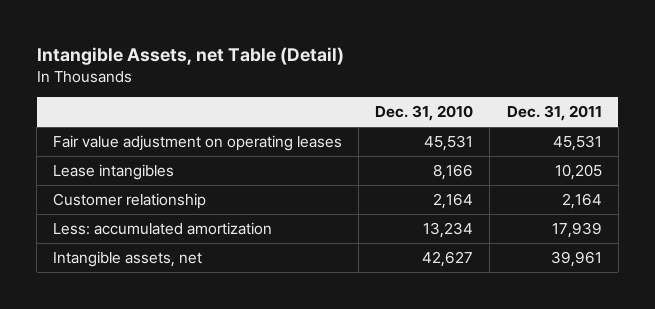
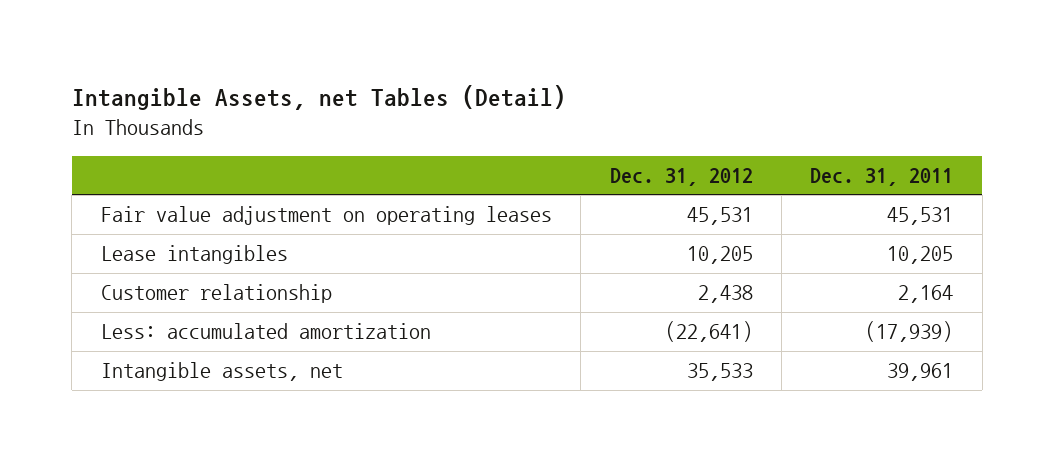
[36,46,344,65] Intangible Assets, net Table (Detail) -> [71,85,566,111] Intangible Assets, net Tables (Detail)
[375,105,474,122] Dec. 31, 2010 -> none
none -> [609,167,753,186] Dec. 31, 2012
[551,221,602,238] 17,939 -> [865,321,954,343] (17,939)

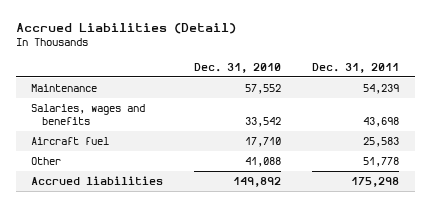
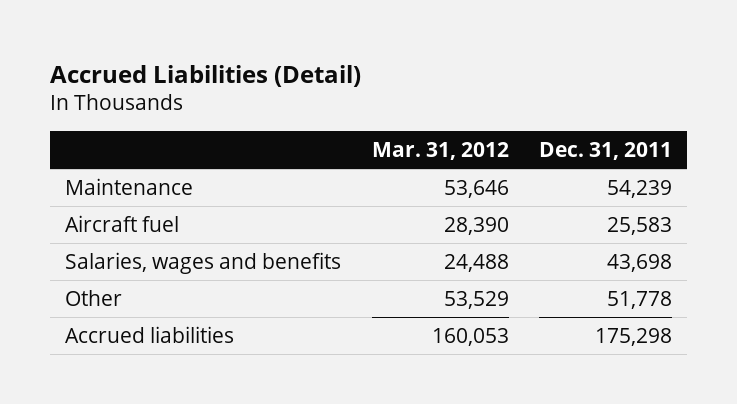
[194,62,282,73] Dec. 31, 2010 -> none
none -> [371,142,509,161] Mar. 31, 2012
[31,103,146,126] Salaries, wages and benefits -> [65,251,342,274] Salaries, wages and benefits

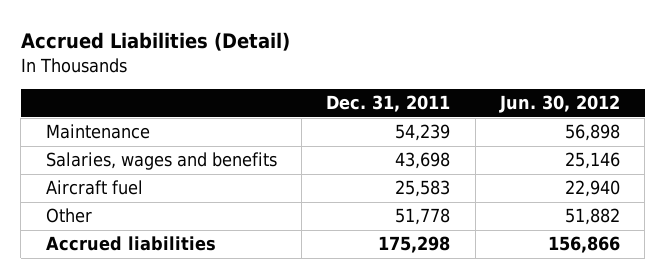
[371,142,509,161] Mar. 31, 2012 -> none
none -> [499,95,621,114] Jun. 30, 2012
[65,214,180,232] Aircraft fuel -> [45,180,143,196] Aircraft fuel

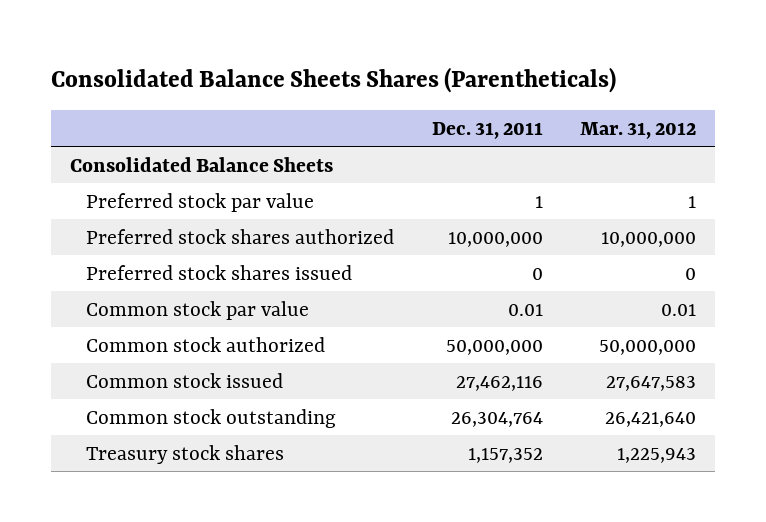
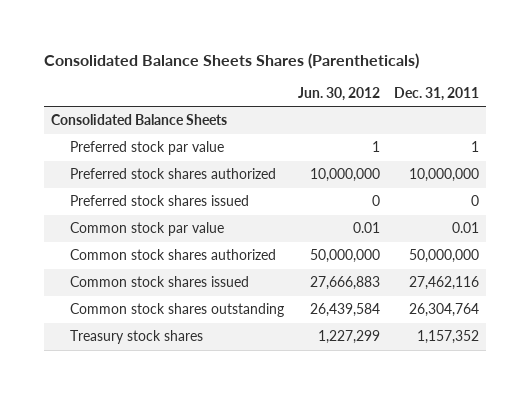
[580,121,697,139] Mar. 31, 2012 -> none
none -> [298,86,381,101] Jun. 30, 2012
[86,336,326,352] Common stock authorized -> [70,249,277,261] Common stock shares authorized
[86,372,284,388] Common stock issued -> [70,276,250,288] Common stock shares issued
[86,408,337,428] Common stock outstanding -> [70,303,285,318] Common stock shares outstanding

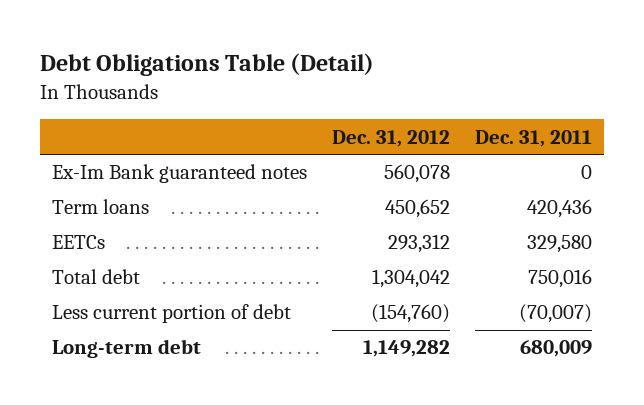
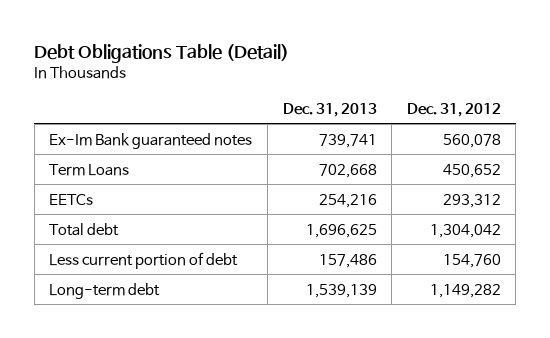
[474,129,592,147] Dec. 31, 2011 -> none
none -> [282,102,377,117] Dec. 31, 2013
[52,199,150,215] Term loans -> [49,163,130,176] Term Loans
[370,304,450,324] (154,760) -> [442,253,501,268] 154,760

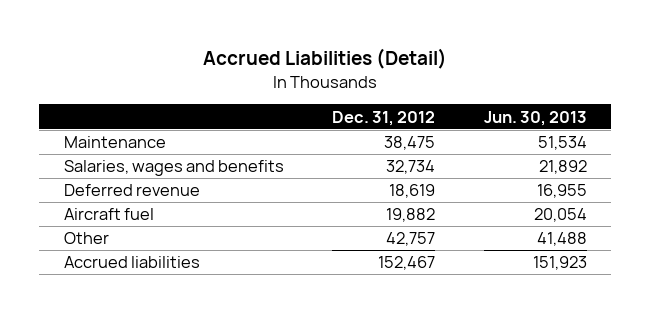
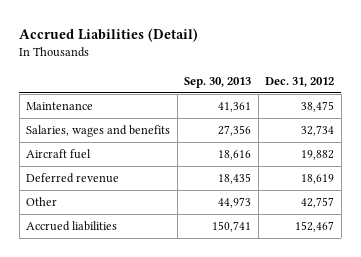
[483,110,587,126] Jun. 30, 2013 -> none
none -> [184,76,252,88] Sep. 30, 2013
[63,184,200,197] Deferred revenue -> [26,173,120,184] Deferred revenue

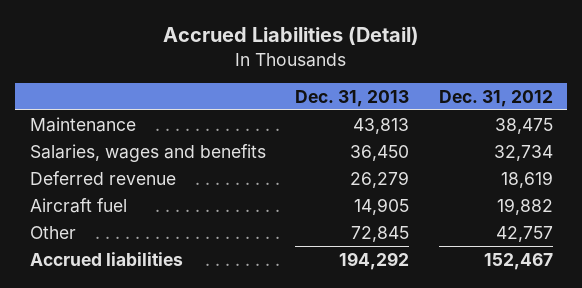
[184,76,252,88] Sep. 30, 2013 -> none
none -> [295,89,410,107] Dec. 31, 2013
[26,149,92,160] Aircraft fuel -> [29,197,127,213] Aircraft fuel

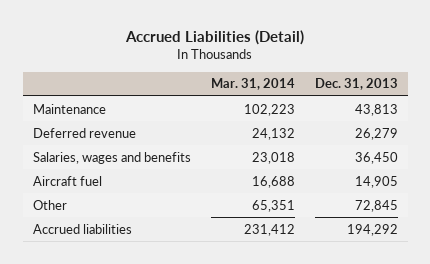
[438,89,553,107] Dec. 31, 2012 -> none
none -> [210,78,295,91] Mar. 31, 2014
[29,143,266,162] Salaries, wages and benefits -> [32,151,191,164] Salaries, wages and benefits

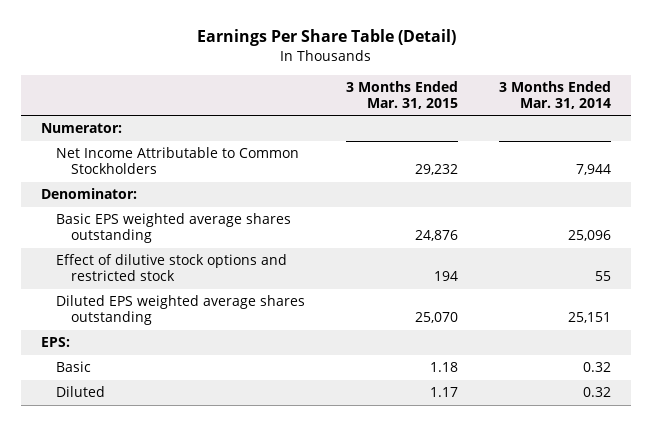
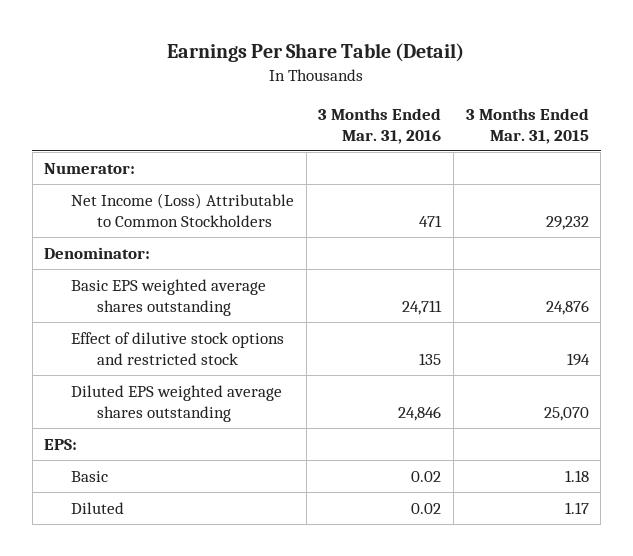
[498,80,611,109] 3 Months Ended Mar. 31, 2014 -> none
none -> [318,107,442,144] 3 Months Ended Mar. 31, 2016
[56,147,300,175] Net Income Attributable to Common Stockholders -> [70,192,294,227] Net Income (Loss) Attributable to Common Stockholders

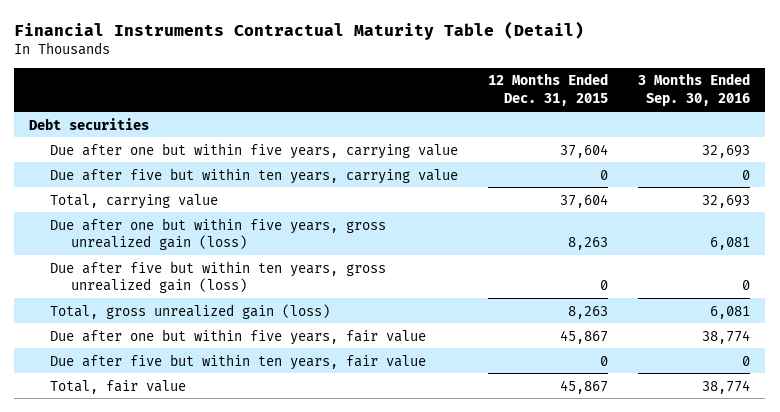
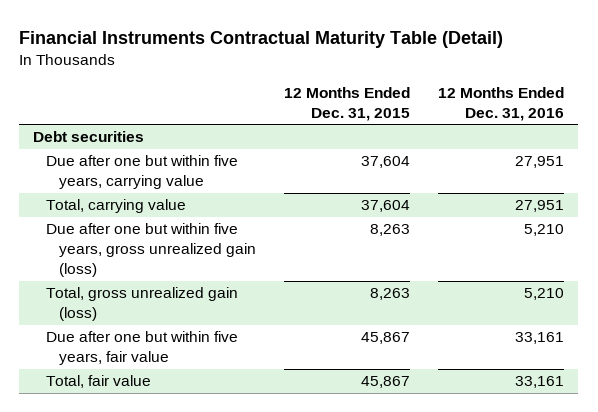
[638,73,751,107] 3 Months Ended Sep. 30, 2016 -> none
none -> [438,86,565,121] 12 Months Ended Dec. 31, 2016
[50,167,459,184] Due after five but within ten years, carrying value -> none
[50,260,387,294] Due after five but within ten years, gross unrealized gain (loss) -> none
[50,353,427,370] Due after five but within ten years, fair value -> none

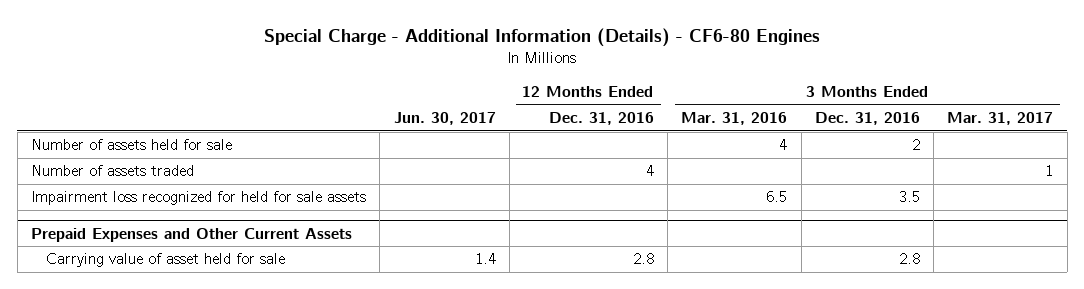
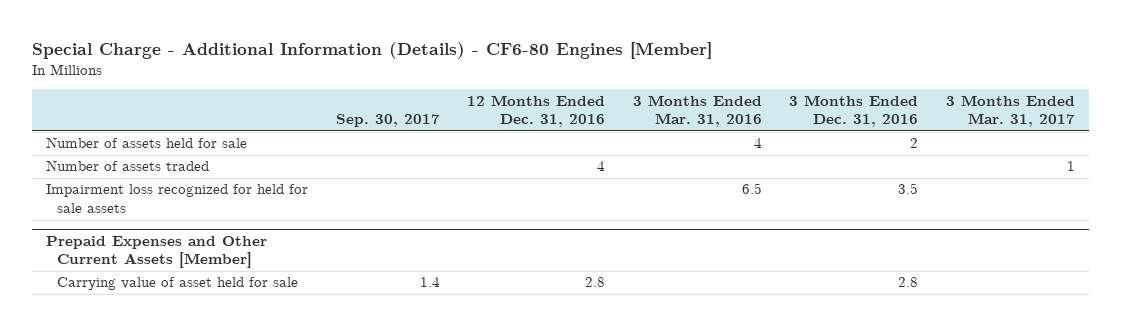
[264,27,821,47] Special Charge - Additional Information (Details) - CF6-80 Engines -> [32,42,713,60] Special Charge - Additional Information (Details) - CF6-80 Engines [Member]
[393,112,496,126] Jun. 30, 2017 -> none
none -> [335,114,440,128] Sep. 30, 2017
[31,227,353,242] Prepaid Expenses and Other Current Assets -> [46,235,268,269] Prepaid Expenses and Other Current Assets [Member]

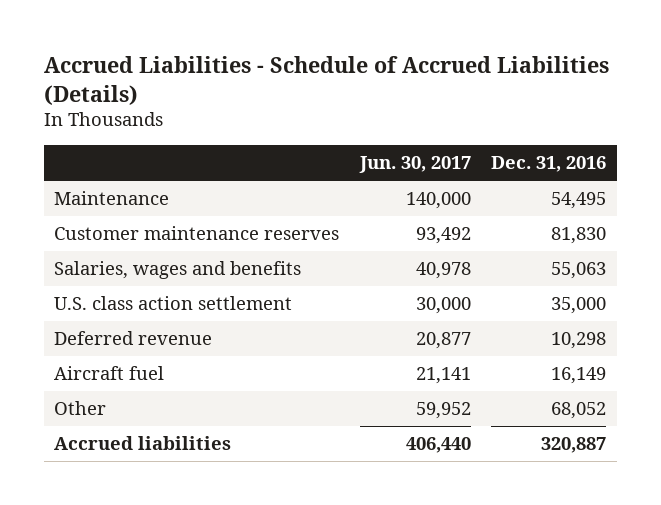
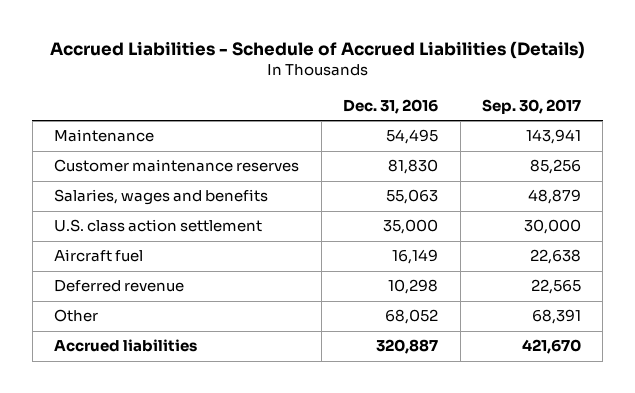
[358,156,471,174] Jun. 30, 2017 -> none
none -> [481,98,581,114] Sep. 30, 2017
[54,331,213,346] Deferred revenue -> [54,280,185,293] Deferred revenue

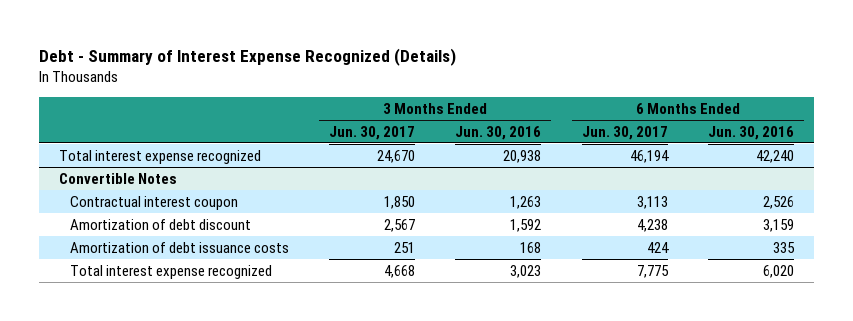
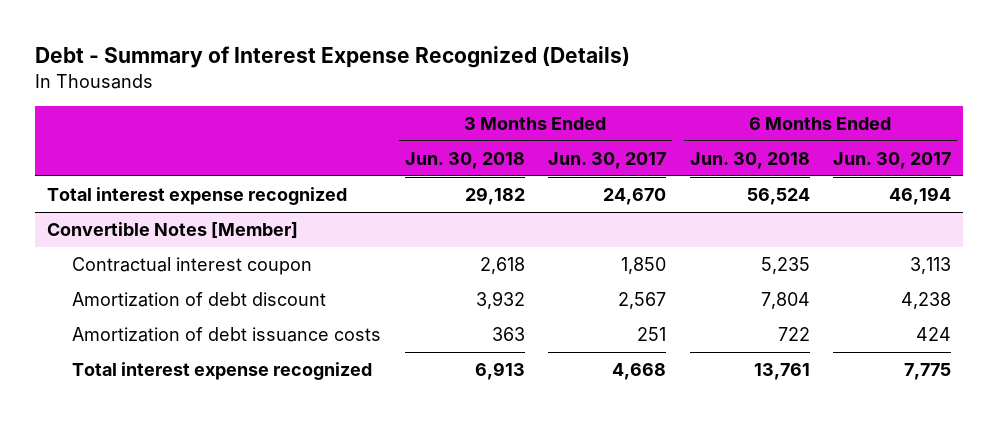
[455,125,542,140] Jun. 30, 2016 -> none
[707,125,794,140] Jun. 30, 2016 -> none
none -> [404,151,525,169] Jun. 30, 2018
none -> [689,151,810,169] Jun. 30, 2018
[59,172,178,184] Convertible Notes -> [46,222,298,240] Convertible Notes [Member]

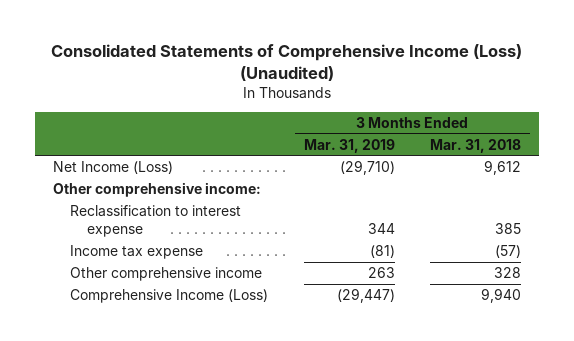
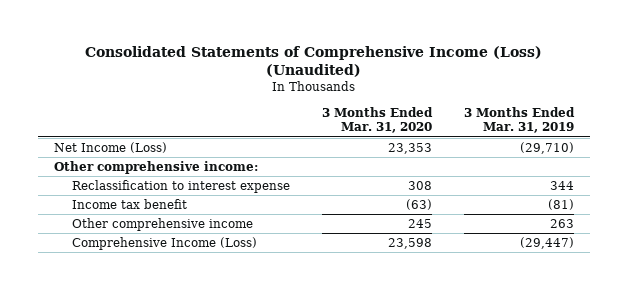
[430,138,522,153] Mar. 31, 2018 -> none
none -> [321,106,433,134] 3 Months Ended Mar. 31, 2020
[69,244,203,259] Income tax expense -> [71,198,187,209] Income tax benefit

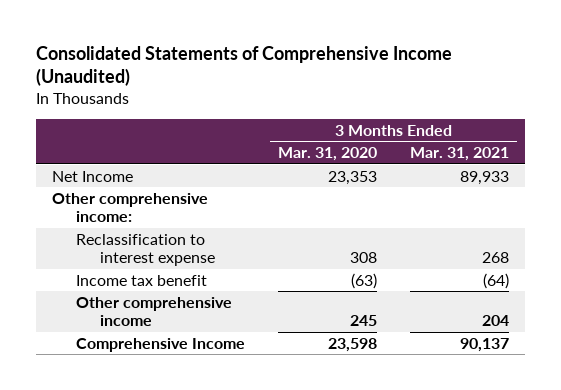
[85,45,543,78] Consolidated Statements of Comprehensive Income (Loss) (Unaudited) -> [35,45,452,87] Consolidated Statements of Comprehensive Income (Unaudited)
[464,106,576,134] 3 Months Ended Mar. 31, 2019 -> none
none -> [410,147,510,162] Mar. 31, 2021
[54,141,168,153] Net Income (Loss) -> [52,170,134,182] Net Income
[71,236,257,250] Comprehensive Income (Loss) -> [76,337,246,352] Comprehensive Income

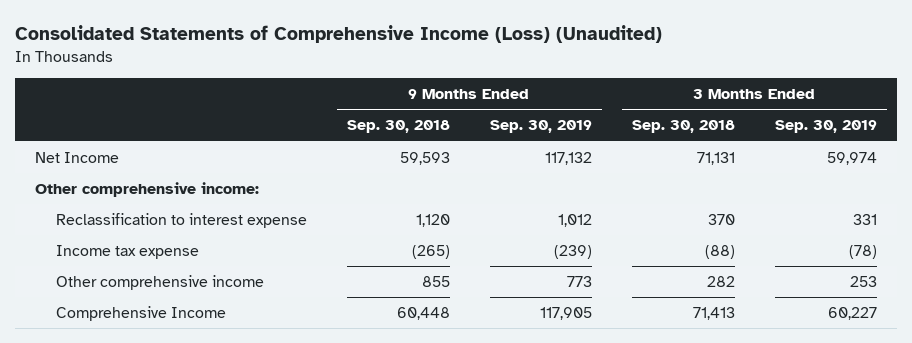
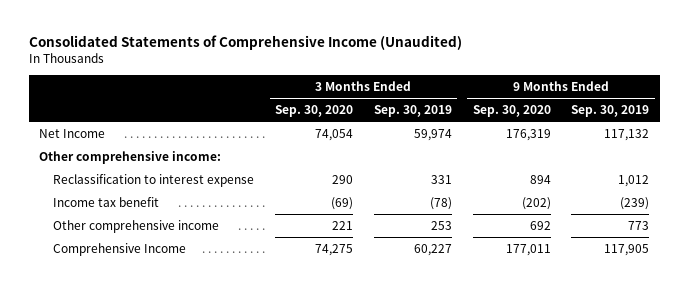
[14,24,662,43] Consolidated Statements of Comprehensive Income (Loss) (Unaudited) -> [28,35,462,51] Consolidated Statements of Comprehensive Income (Unaudited)
[346,120,450,134] Sep. 30, 2018 -> none
[631,120,735,134] Sep. 30, 2018 -> none
none -> [275,104,354,117] Sep. 30, 2020
none -> [472,104,551,117] Sep. 30, 2020
[55,245,199,260] Income tax expense -> [53,196,160,207] Income tax benefit

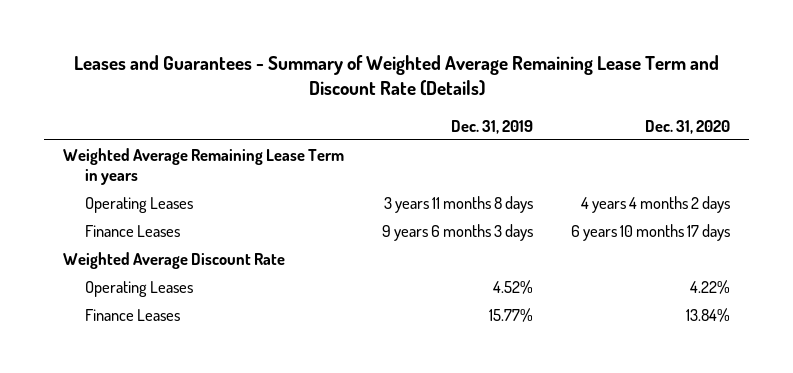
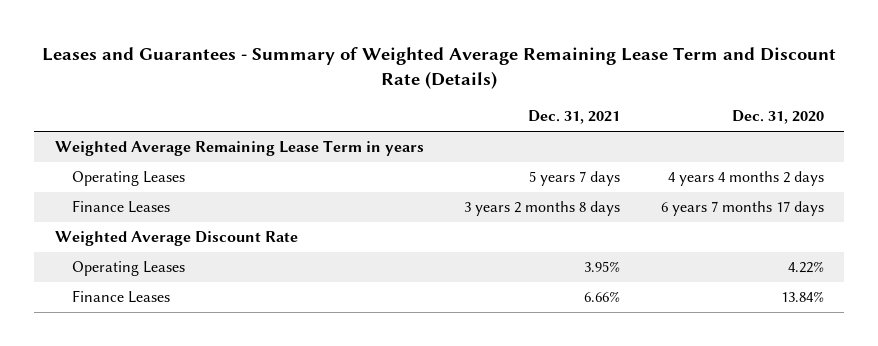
[451,119,534,134] Dec. 31, 2019 -> none
none -> [528,110,621,125] Dec. 31, 2021
[571,224,731,242] 6 years 10 months 17 days -> [660,201,824,217] 6 years 7 months 17 days

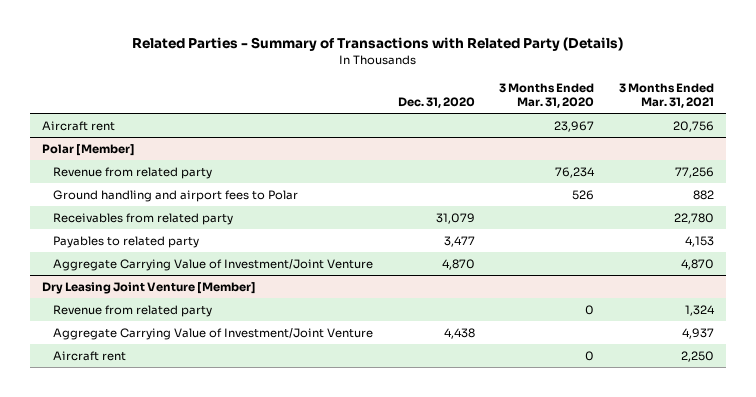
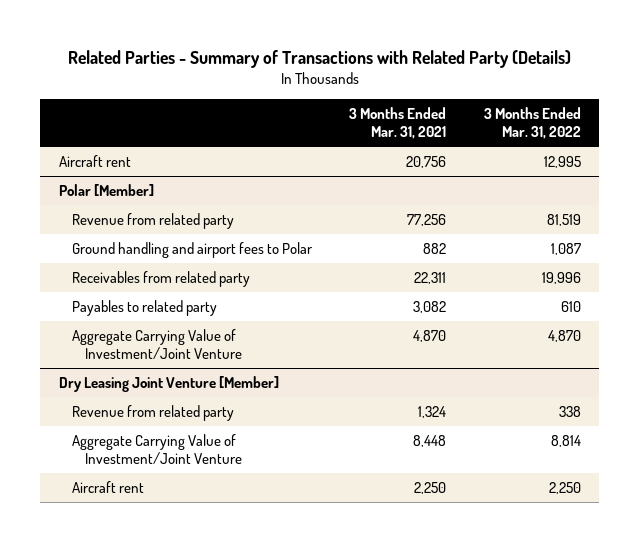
[397,97,475,109] Dec. 31, 2020 -> none
[499,82,595,109] 3 Months Ended Mar. 31, 2020 -> none
none -> [483,107,581,140] 3 Months Ended Mar. 31, 2022
[673,212,714,224] 22,780 -> [414,271,447,284] 22,311
[684,235,714,247] 4,153 -> [413,300,447,313] 3,082
[681,327,714,339] 4,937 -> [413,434,447,447] 8,448

